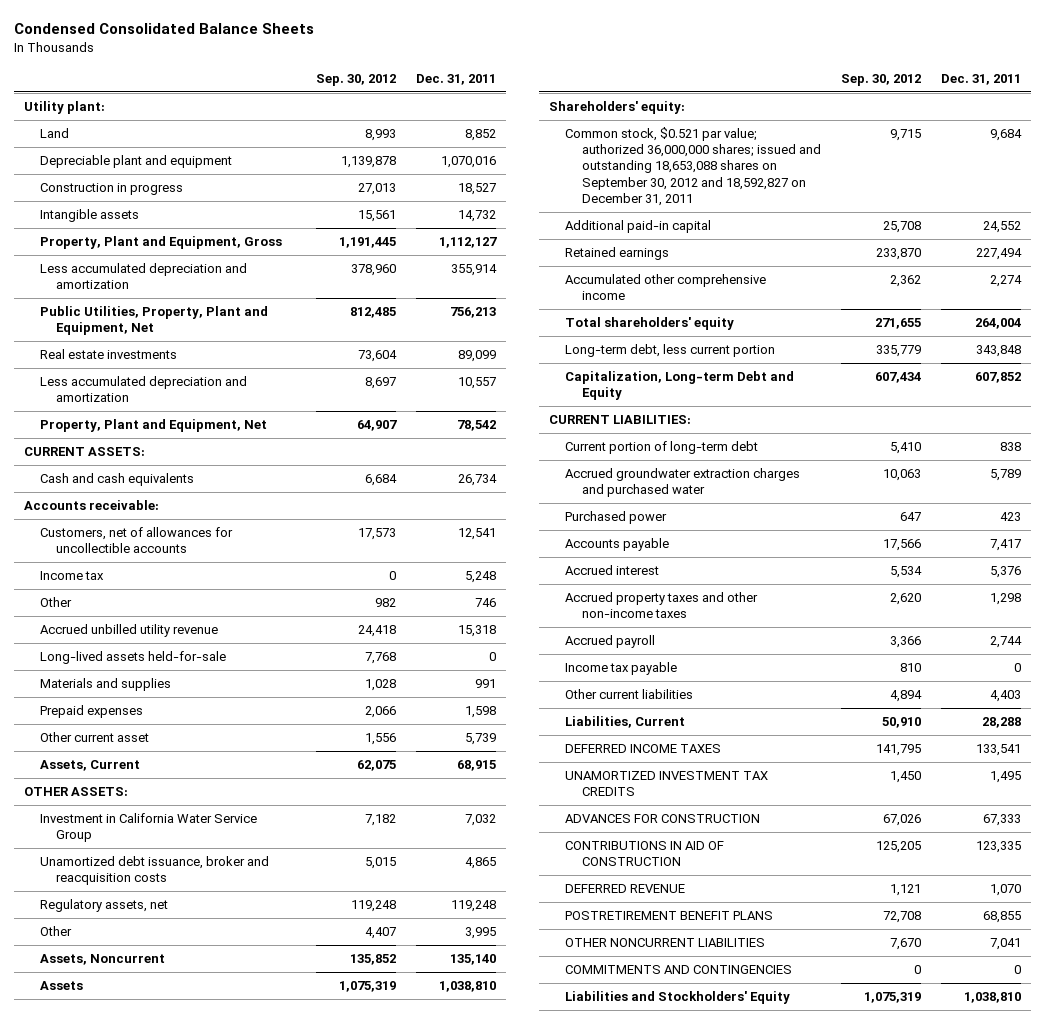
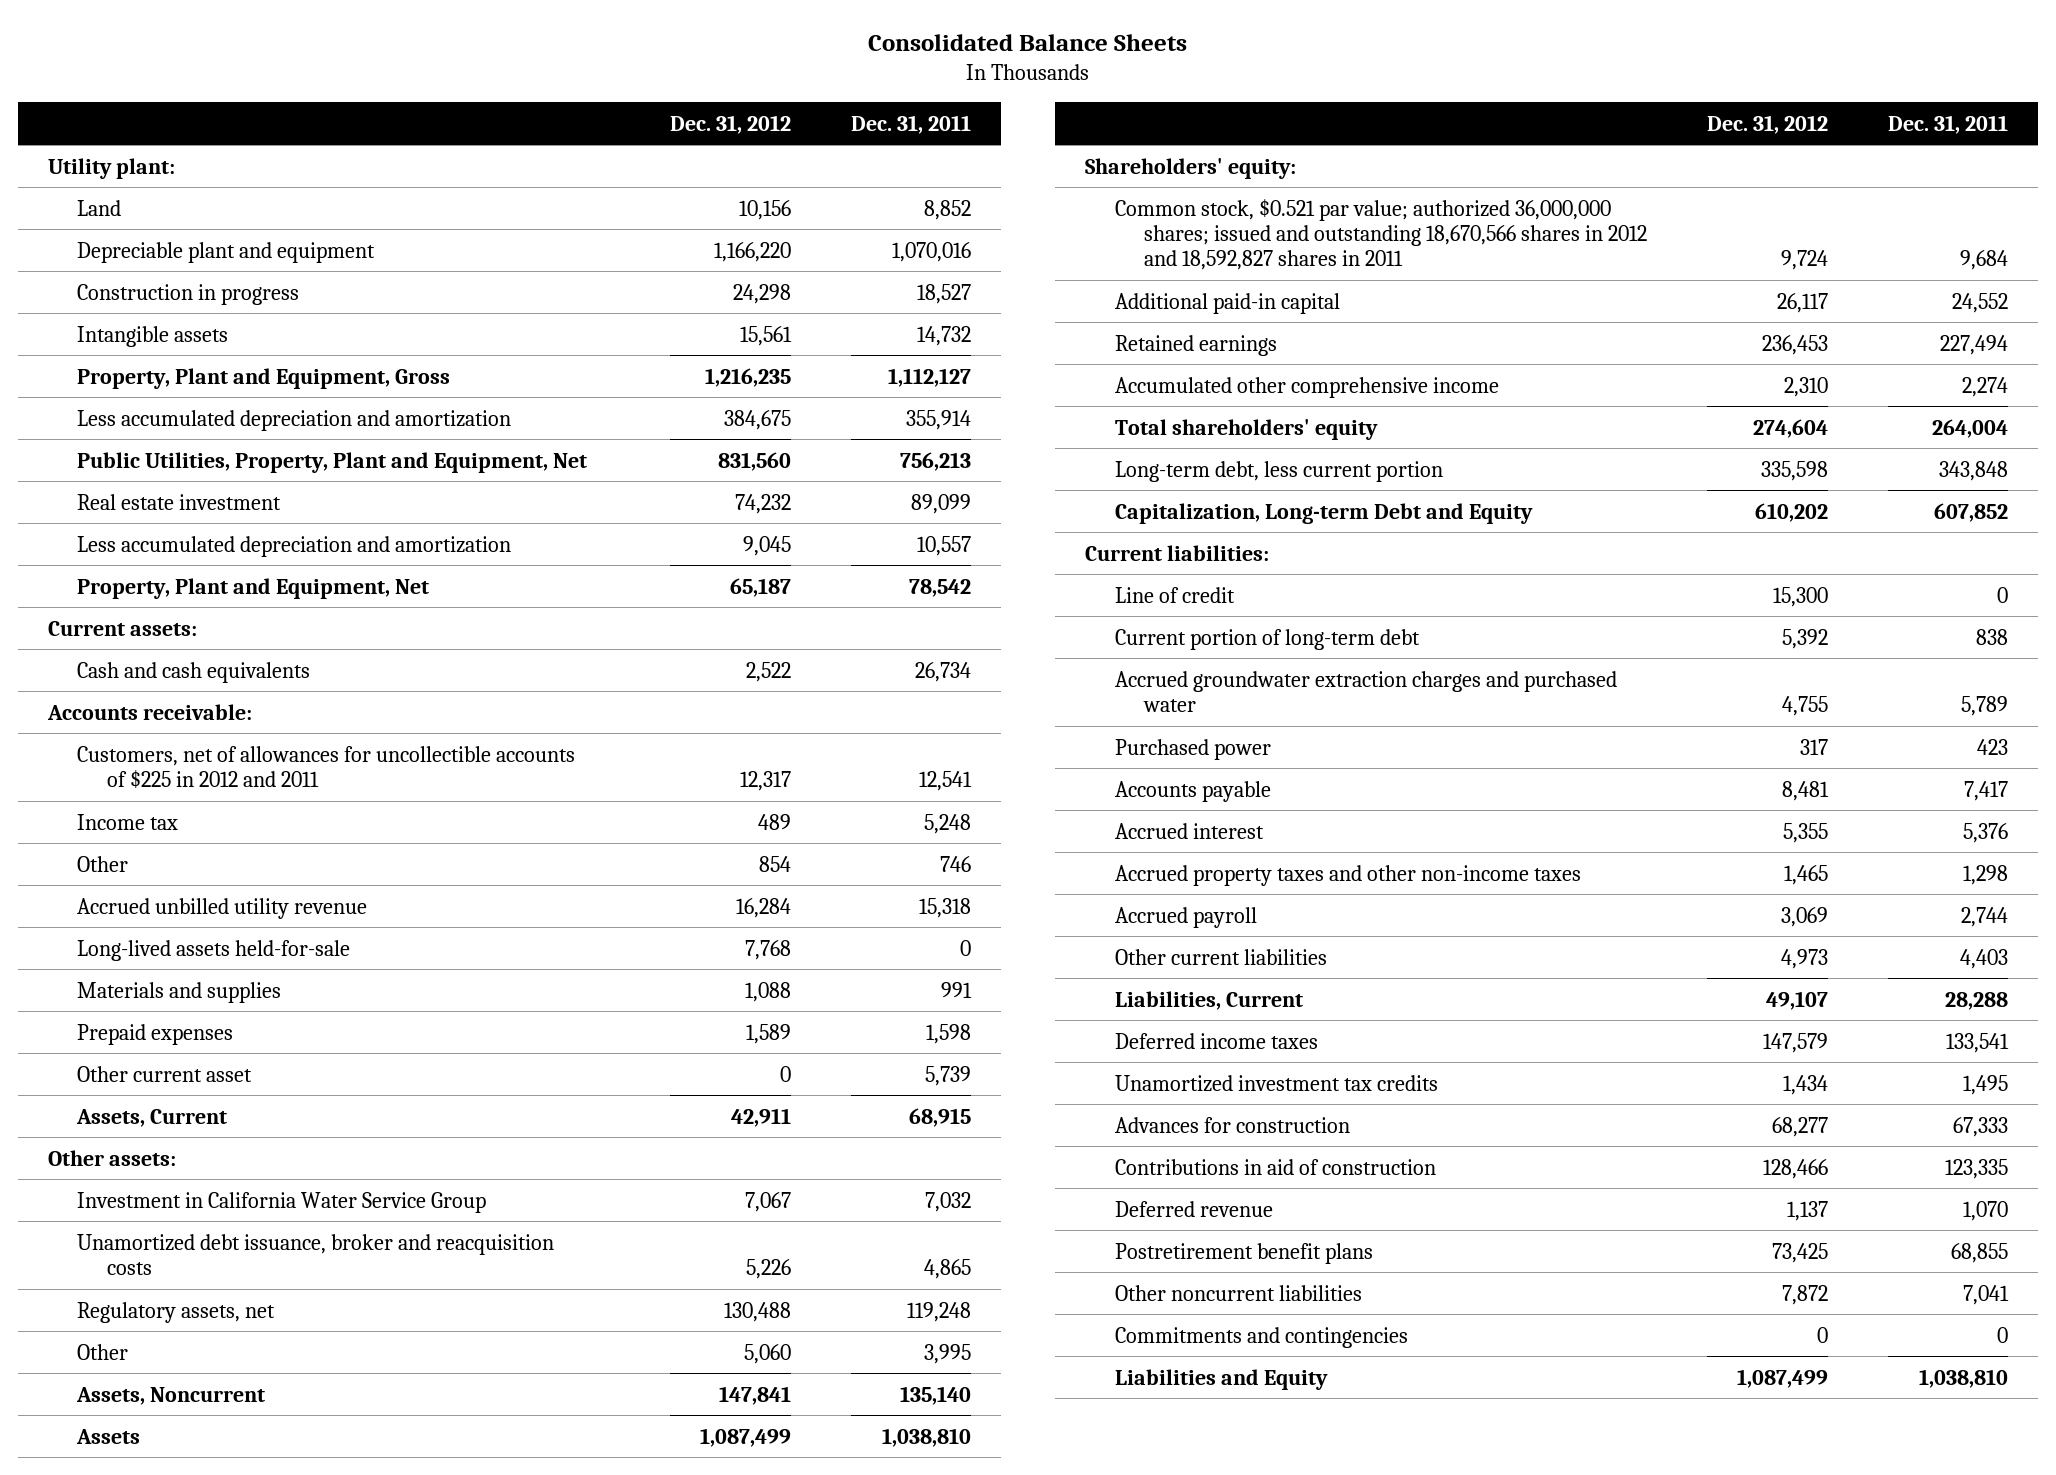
[13,23,314,35] Condensed Consolidated Balance Sheets -> [868,34,1188,52] Consolidated Balance Sheets
[315,74,396,87] Sep. 30, 2012 -> none
none -> [669,114,791,134] Dec. 31, 2012
[40,349,178,360] Real estate investments -> [77,493,282,510] Real estate investment
[23,447,145,457] CURRENT ASSETS: -> [47,620,197,636] Current assets:
[40,527,234,554] Customers, net of allowances for uncollectible accounts -> [77,745,576,789] Customers, net of allowances for uncollectible accounts of $225 in 2012 and 2011
[23,787,128,797] OTHER ASSETS: -> [47,1149,176,1166] Other assets:
[565,127,821,206] Common stock, $0.521 par value; authorized 36,000,000 shares; issued and outstanding 18,653,088 shares on September 30, 2012 and 18,592,827 on December 31, 2011 -> [1114,198,1648,271] Common stock, $0.521 par value; authorized 36,000,000 shares; issued and outstanding 18,670,566 shares in 2012 and 18,592,827 shares in 2011
[549,415,692,425] CURRENT LIABILITIES: -> [1085,544,1270,561] Current liabilities:
none -> [1114,586,1235,603] Line of credit
[565,662,678,676] Income tax payable -> none
[565,744,722,754] DEFERRED INCOME TAXES -> [1114,1032,1318,1049] Deferred income taxes
[565,771,769,797] UNAMORTIZED INVESTMENT TAX CREDITS -> [1114,1074,1438,1092] Unamortized investment tax credits
[565,814,761,824] ADVANCES FOR CONSTRUCTION -> [1114,1116,1350,1133] Advances for construction
[565,841,725,867] CONTRIBUTIONS IN AID OF CONSTRUCTION -> [1114,1158,1436,1175] Contributions in aid of construction
[565,884,686,894] DEFERRED REVENUE -> [1114,1200,1273,1217] Deferred revenue
[565,911,774,921] POSTRETIREMENT BENEFIT PLANS -> [1114,1242,1373,1264] Postretirement benefit plans
[565,938,766,948] OTHER NONCURRENT LIABILITIES -> [1114,1284,1362,1301] Other noncurrent liabilities
[565,965,793,975] COMMITMENTS AND CONTINGENCIES -> [1114,1326,1408,1348] Commitments and contingencies
[565,991,791,1005] Liabilities and Stockholders' Equity -> [1114,1368,1328,1390] Liabilities and Equity

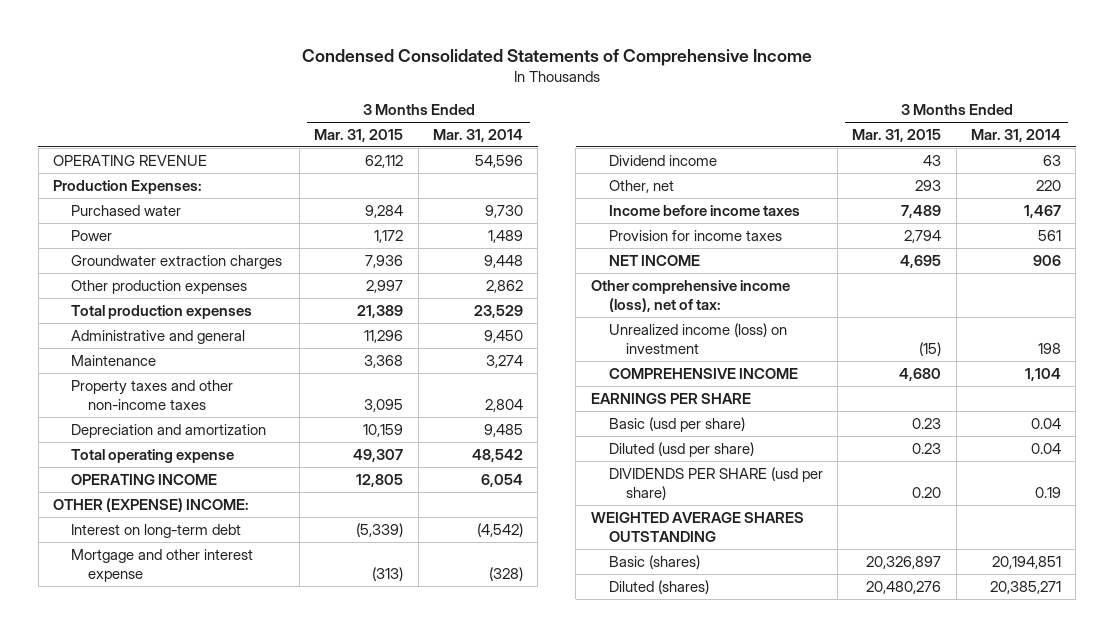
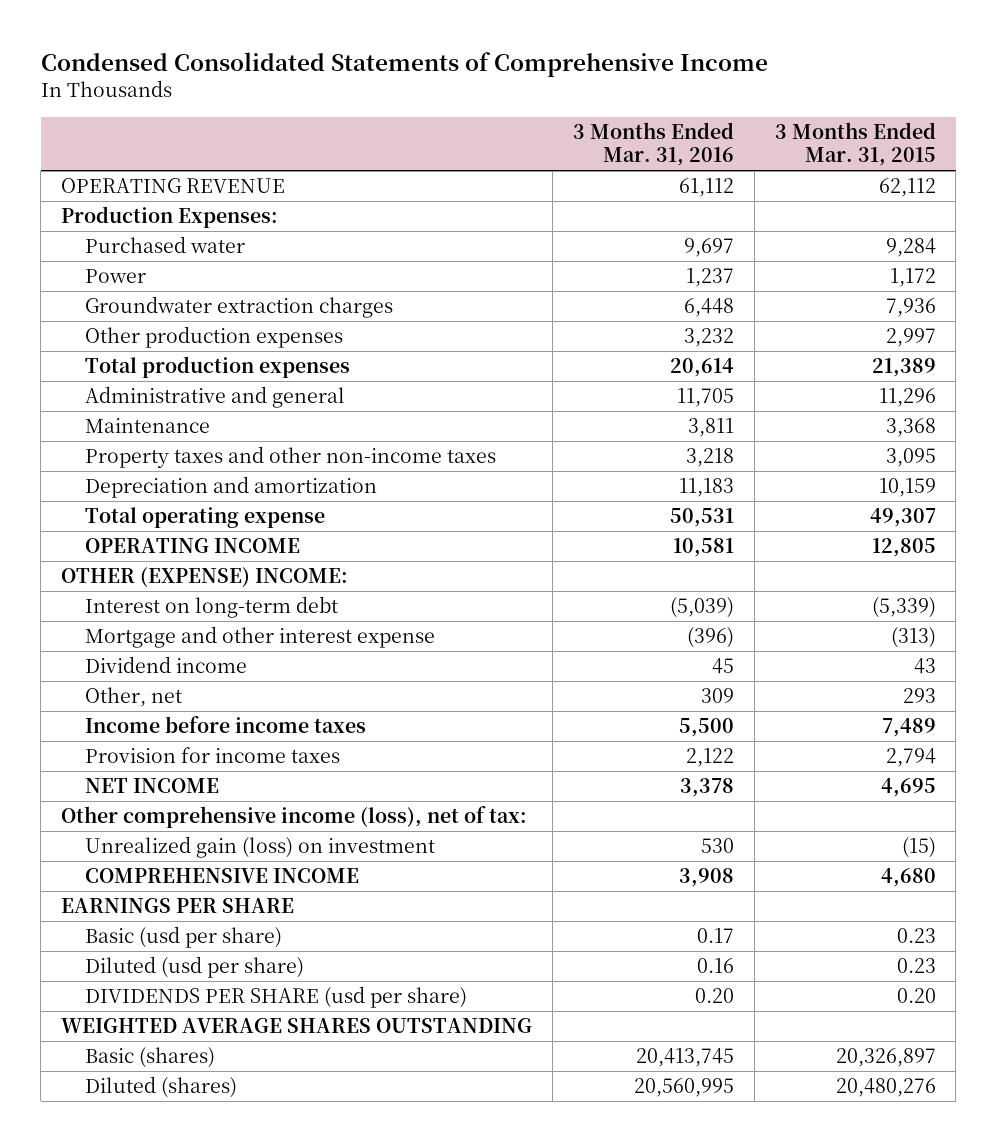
[433,128,524,142] Mar. 31, 2014 -> none
none -> [572,121,734,167] 3 Months Ended Mar. 31, 2016
[608,322,787,355] Unrealized income (loss) on investment -> [84,836,435,859] Unrealized gain (loss) on investment

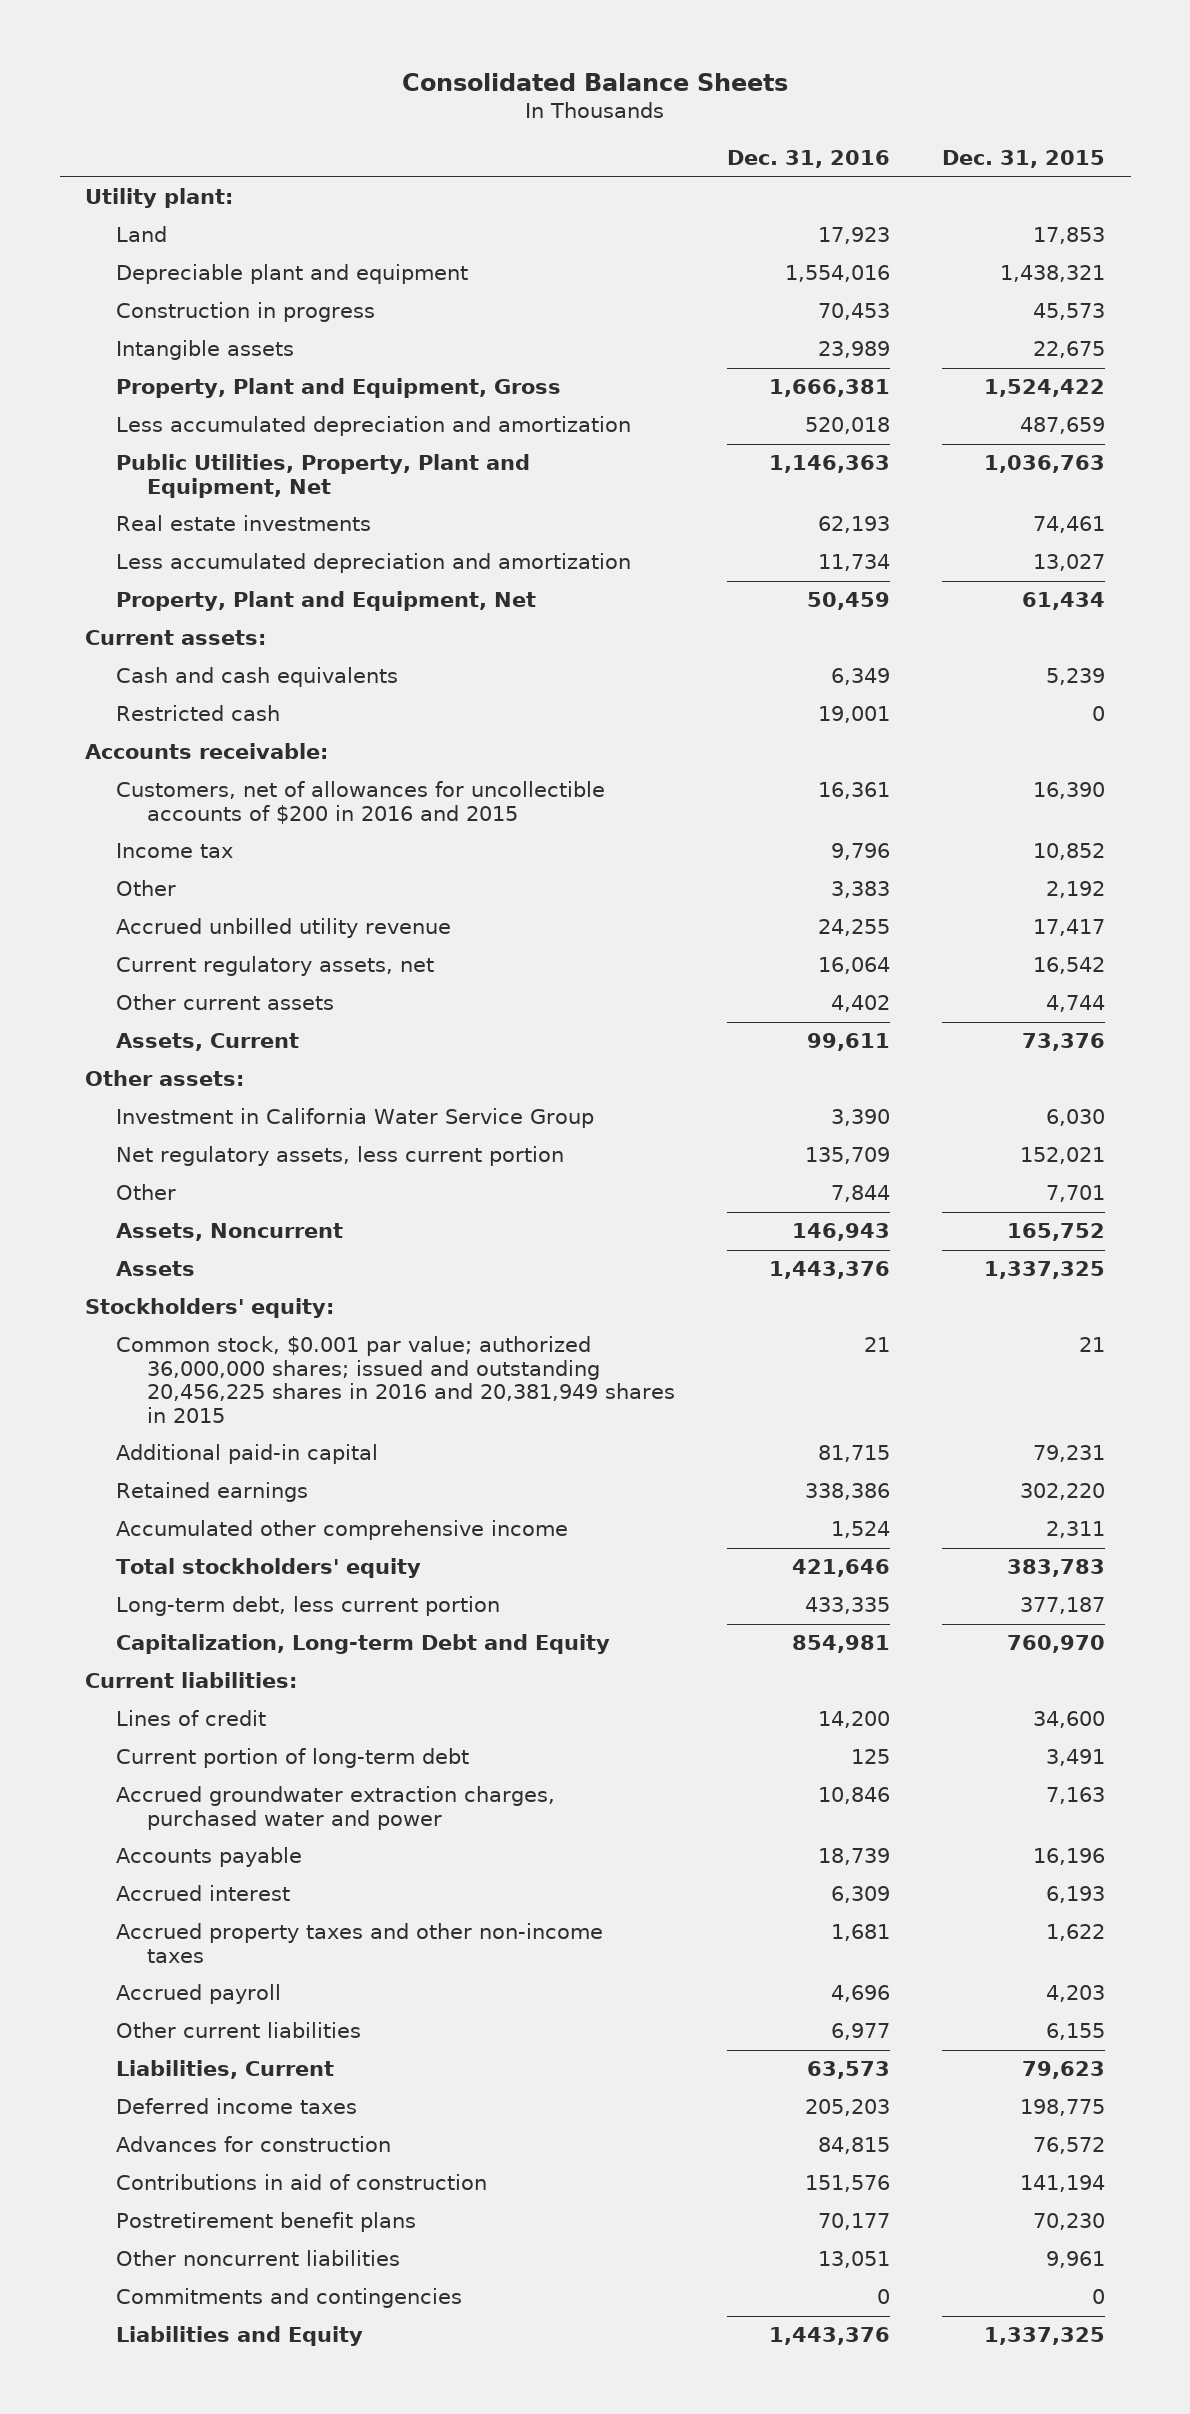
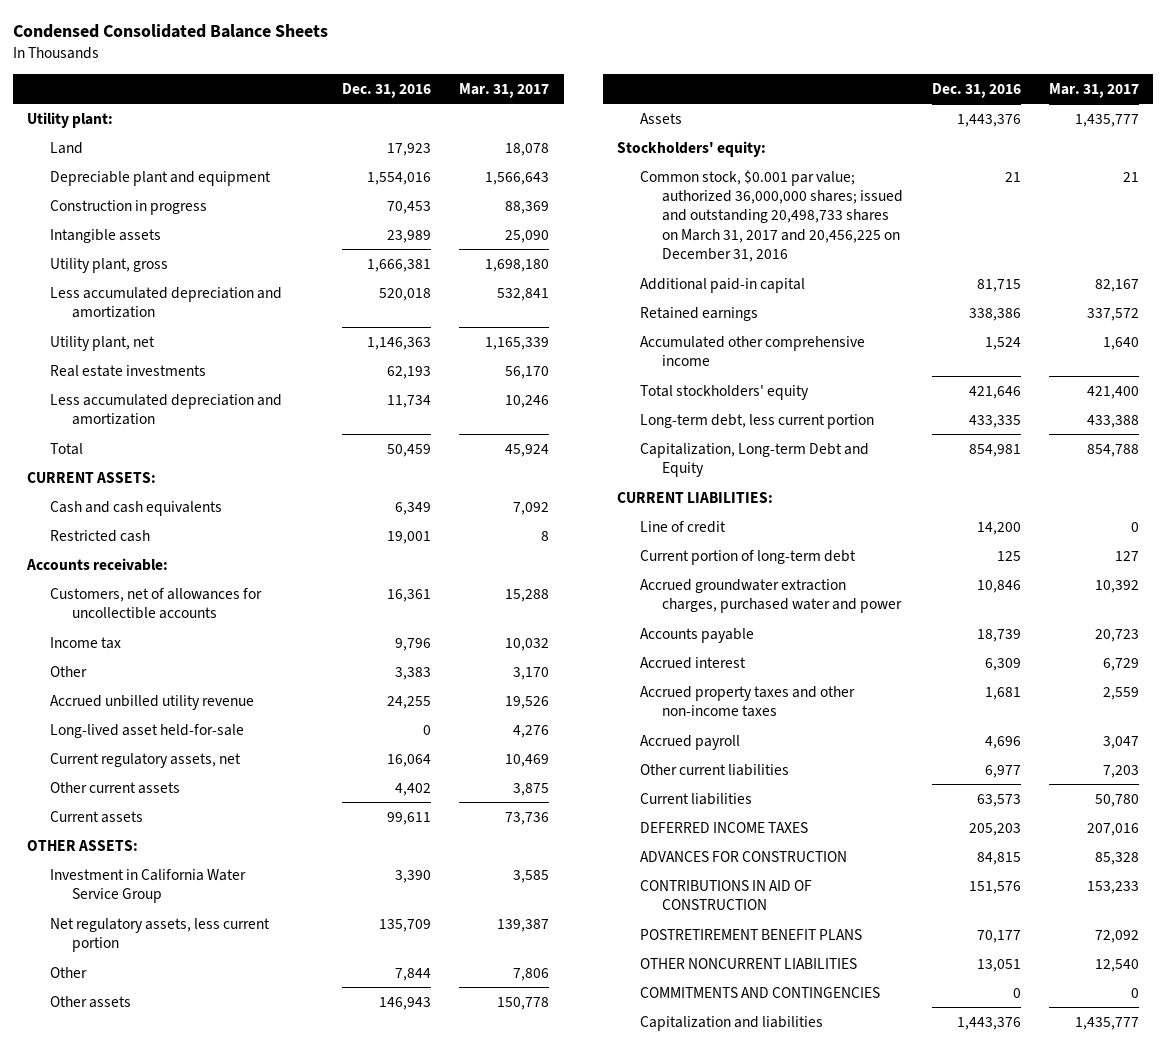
[402,73,789,92] Consolidated Balance Sheets -> [12,24,328,39] Condensed Consolidated Balance Sheets
[941,150,1105,169] Dec. 31, 2015 -> none
none -> [459,82,550,98] Mar. 31, 2017
[116,378,562,399] Property, Plant and Equipment, Gross -> [49,257,168,273] Utility plant, gross
[116,454,531,498] Public Utilities, Property, Plant and Equipment, Net -> [49,335,155,351] Utility plant, net
[116,591,537,612] Property, Plant and Equipment, Net -> [49,442,83,455] Total
[85,630,267,646] Current assets: -> [26,471,156,483] CURRENT ASSETS:
[116,781,606,824] Customers, net of allowances for uncollectible accounts of $200 in 2016 and 2015 -> [49,587,262,620] Customers, net of allowances for uncollectible accounts
none -> [49,723,244,738] Long-lived asset held-for-sale
[116,1033,300,1052] Assets, Current -> [49,810,143,823] Current assets
[85,1070,245,1087] Other assets: -> [26,839,138,851] OTHER ASSETS:
[116,1223,344,1242] Assets, Noncurrent -> [49,995,131,1008] Other assets
[116,1336,676,1423] Common stock, $0.001 par value; authorized 36,000,000 shares; issued and outstanding 20,456,225 shares in 2016 and 20,381,949 shares in 2015 -> [639,169,904,262] Common stock, $0.001 par value; authorized 36,000,000 shares; issued and outstanding 20,498,733 shares on March 31, 2017 and 20,456,225 on December 31, 2016
[85,1672,298,1689] Current liabilities: -> [616,491,773,503] CURRENT LIABILITIES:
[116,1710,267,1727] Lines of credit -> [639,520,726,533] Line of credit
[116,2060,335,2080] Liabilities, Current -> [639,792,752,805] Current liabilities
[116,2098,358,2115] Deferred income taxes -> [639,821,808,833] DEFERRED INCOME TAXES
[116,2136,392,2153] Advances for construction -> [639,850,847,862] ADVANCES FOR CONSTRUCTION
[116,2174,488,2191] Contributions in aid of construction -> [639,879,812,911] CONTRIBUTIONS IN AID OF CONSTRUCTION
[116,2212,417,2233] Postretirement benefit plans -> [639,928,862,940] POSTRETIREMENT BENEFIT PLANS
[116,2250,401,2267] Other noncurrent liabilities -> [639,957,857,969] OTHER NONCURRENT LIABILITIES
[116,2288,463,2309] Commitments and contingencies -> [639,986,880,998] COMMITMENTS AND CONTINGENCIES
[116,2326,364,2347] Liabilities and Equity -> [639,1015,823,1031] Capitalization and liabilities

